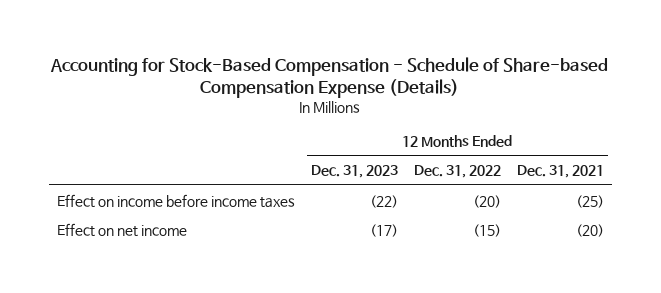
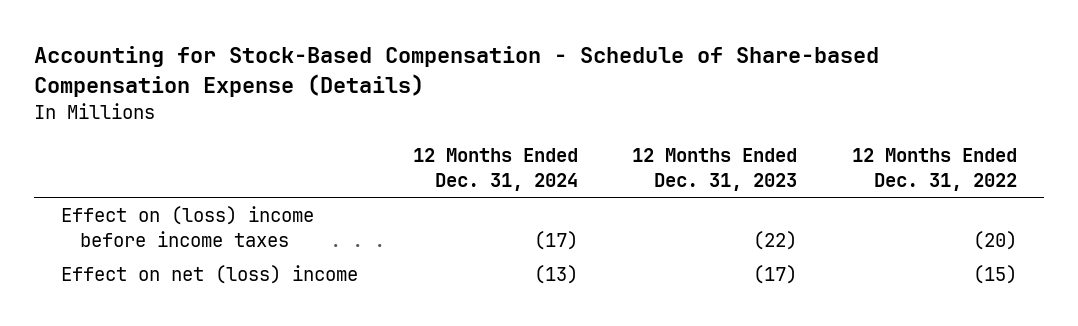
[516,165,604,179] Dec. 31, 2021 -> none
none -> [412,148,578,191] 12 Months Ended Dec. 31, 2024
[57,193,296,208] Effect on income before income taxes -> [61,206,315,247] Effect on (loss) income before income taxes
[57,222,188,237] Effect on net income -> [61,265,359,285] Effect on net (loss) income

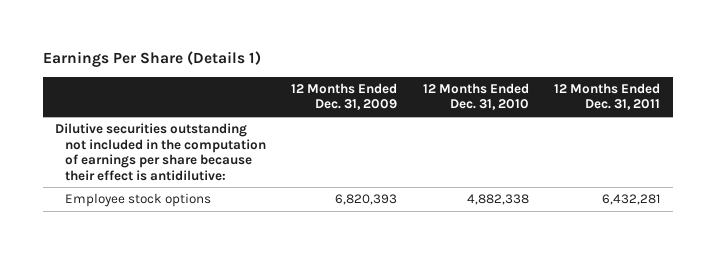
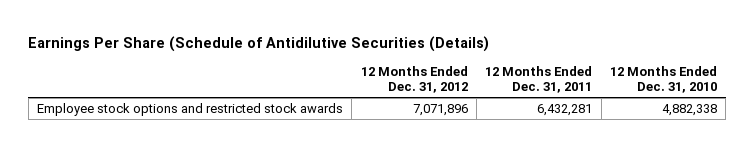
[42,51,261,68] Earnings Per Share (Details 1) -> [28,36,490,53] Earnings Per Share (Schedule of Antidilutive Securities (Details)
[291,82,398,111] 12 Months Ended Dec. 31, 2009 -> none
none -> [360,66,468,94] 12 Months Ended Dec. 31, 2012
[55,123,267,181] Dilutive securities outstanding not included in the computation of earnings per share because their effect is antidilutive: -> none
[65,193,212,208] Employee stock options -> [37,103,344,117] Employee stock options and restricted stock awards

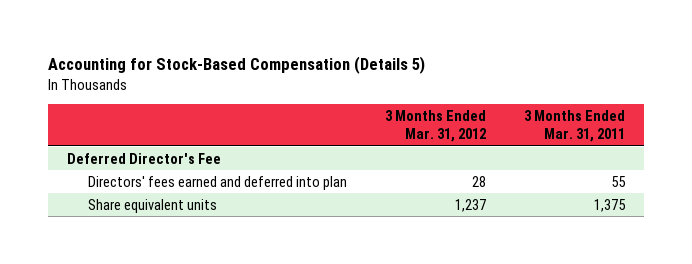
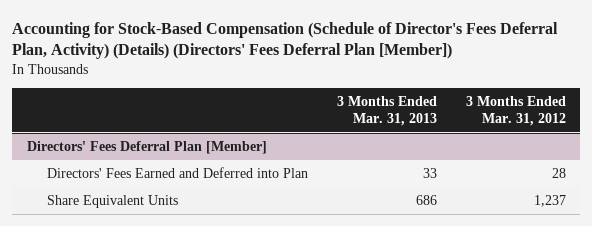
[47,56,425,75] Accounting for Stock-Based Compensation (Details 5) -> [12,21,559,60] Accounting for Stock-Based Compensation (Schedule of Director's Fees Deferral Plan, Activity) (Details) (Directors' Fees Deferral Plan [Member])
[523,110,625,143] 3 Months Ended Mar. 31, 2011 -> none
none -> [336,95,437,126] 3 Months Ended Mar. 31, 2013
[66,152,221,164] Deferred Director's Fee -> none
none -> [26,141,267,155] Directors' Fees Deferral Plan [Member]
[88,175,348,190] Directors' fees earned and deferred into plan -> [46,167,308,179] Directors' Fees Earned and Deferred into Plan
[88,198,218,213] Share equivalent units -> [46,195,178,209] Share Equivalent Units

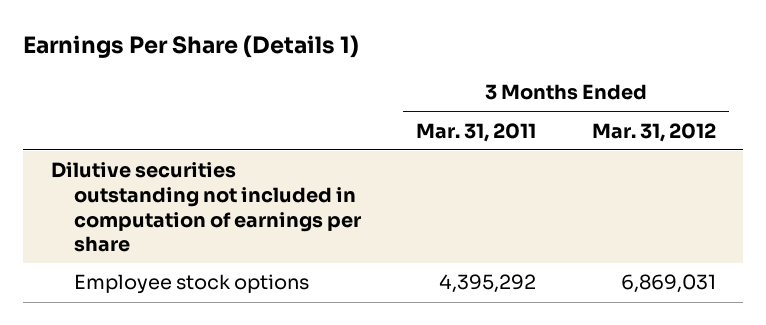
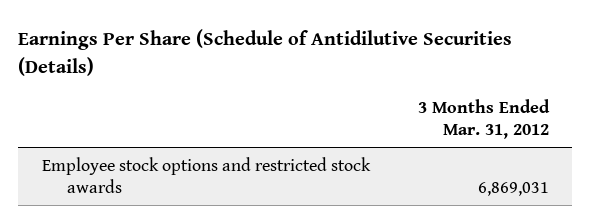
[22,35,359,59] Earnings Per Share (Details 1) -> [18,29,513,76] Earnings Per Share (Schedule of Antidilutive Securities (Details)
[416,122,537,142] Mar. 31, 2011 -> none
[50,162,362,253] Dilutive securities outstanding not included in computation of earnings per share -> none
[74,274,310,295] Employee stock options -> [42,156,372,194] Employee stock options and restricted stock awards

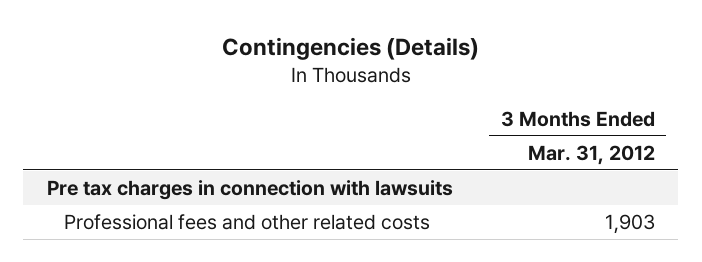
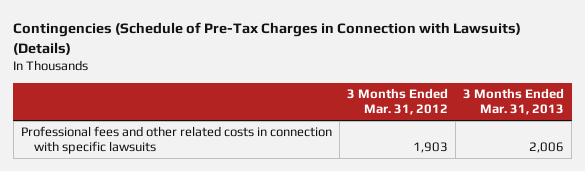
[221,36,479,60] Contingencies (Details) -> [13,22,522,55] Contingencies (Schedule of Pre-Tax Charges in Connection with Lawsuits) (Details)
none -> [463,88,565,116] 3 Months Ended Mar. 31, 2013
[47,180,454,201] Pre tax charges in connection with lawsuits -> none
[64,214,431,231] Professional fees and other related costs -> [20,126,332,155] Professional fees and other related costs in connection with specific lawsuits

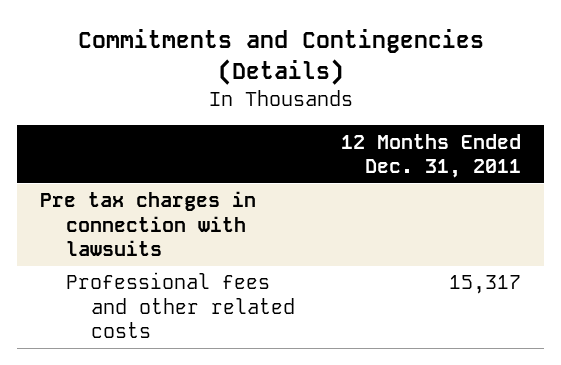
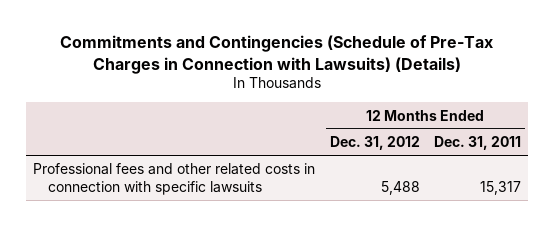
[77,29,484,85] Commitments and Contingencies (Details) -> [60,34,494,74] Commitments and Contingencies (Schedule of Pre-Tax Charges in Connection with Lawsuits) (Details)
none -> [329,136,420,151] Dec. 31, 2012
[40,191,257,257] Pre tax charges in connection with lawsuits -> none
[65,272,296,339] Professional fees and other related costs -> [33,163,316,196] Professional fees and other related costs in connection with specific lawsuits

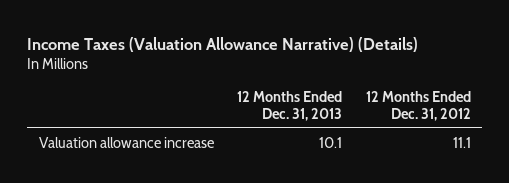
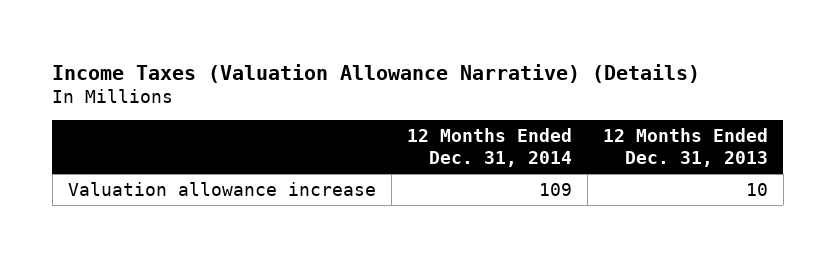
[365,91,471,122] 12 Months Ended Dec. 31, 2012 -> none
none -> [406,128,572,167] 12 Months Ended Dec. 31, 2014
[319,136,343,148] 10.1 -> [745,183,768,197] 10

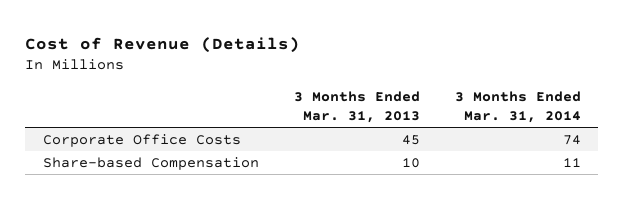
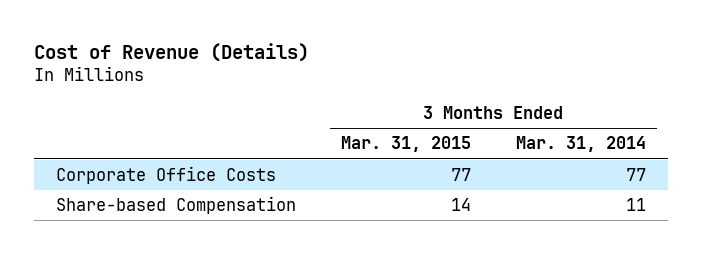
[293,90,420,123] 3 Months Ended Mar. 31, 2013 -> none
none -> [340,136,471,153] Mar. 31, 2015
[562,135,581,146] 74 -> [625,168,646,182] 77

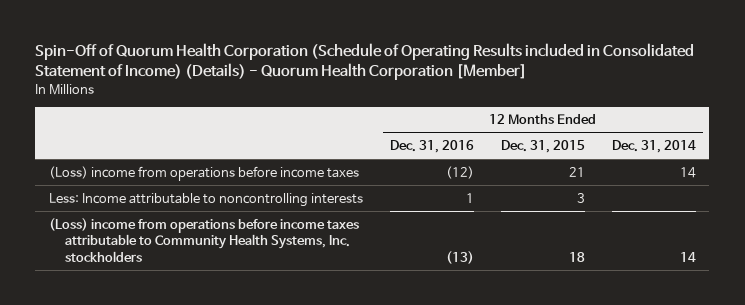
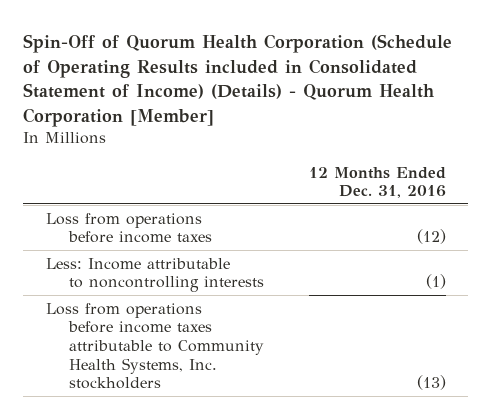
[500,140,585,154] Dec. 31, 2015 -> none
[611,140,696,154] Dec. 31, 2014 -> none
[48,165,359,181] (Loss) income from operations before income taxes -> [45,212,213,244] Loss from operations before income taxes
[465,192,474,203] 1 -> [425,274,446,290] (1)
[48,217,359,262] (Loss) income from operations before income taxes attributable to Community Health Systems, Inc. stockholders -> [45,302,265,390] Loss from operations before income taxes attributable to Community Health Systems, Inc. stockholders

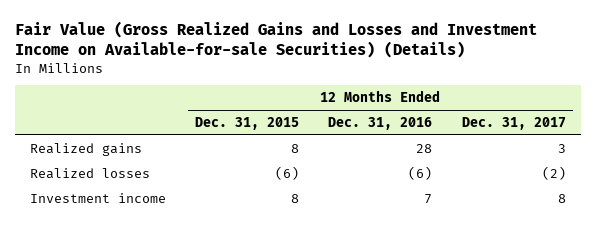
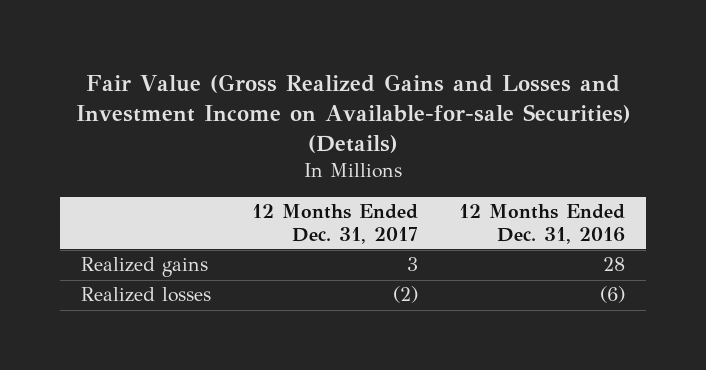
[195,117,300,131] Dec. 31, 2015 -> none
[29,192,166,203] Investment income -> none

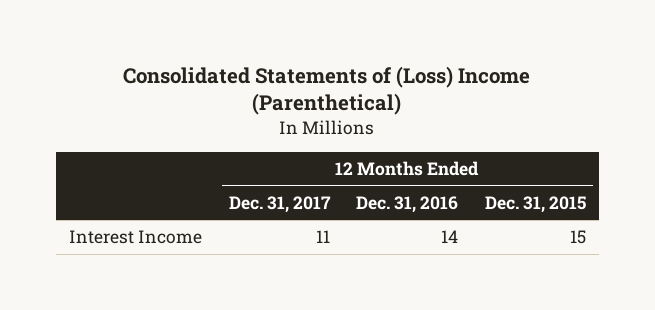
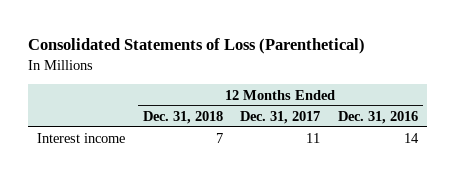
[123,65,531,116] Consolidated Statements of (Loss) Income (Parenthetical) -> [27,38,365,55] Consolidated Statements of Loss (Parenthetical)
[485,195,587,213] Dec. 31, 2015 -> none
none -> [142,110,223,124] Dec. 31, 2018
[68,230,202,245] Interest Income -> [36,133,125,144] Interest income

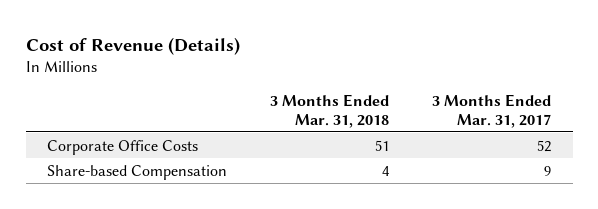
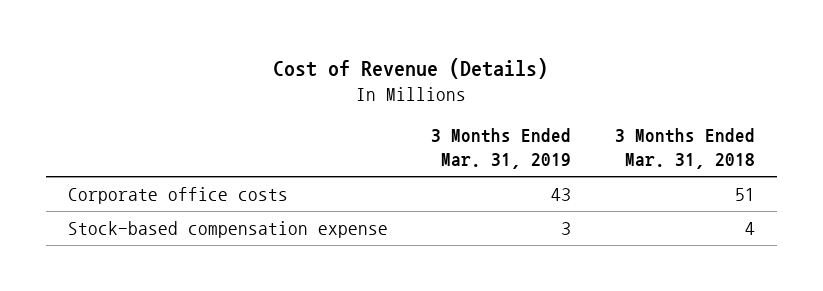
[432,94,552,128] 3 Months Ended Mar. 31, 2017 -> none
none -> [431,128,572,169] 3 Months Ended Mar. 31, 2019
[47,139,199,155] Corporate Office Costs -> [67,187,288,205] Corporate office costs
[47,164,228,180] Share-based Compensation -> [67,221,388,239] Stock-based compensation expense

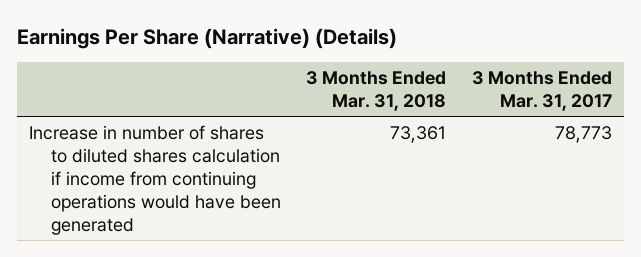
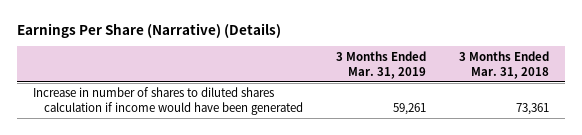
[471,71,612,112] 3 Months Ended Mar. 31, 2017 -> none
none -> [335,50,426,79] 3 Months Ended Mar. 31, 2019
[29,124,282,236] Increase in number of shares to diluted shares calculation if income from continuing operations would have been generated -> [33,87,303,116] Increase in number of shares to diluted shares calculation if income would have been generated

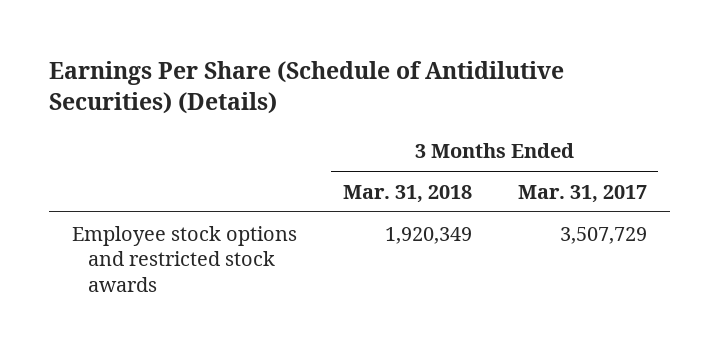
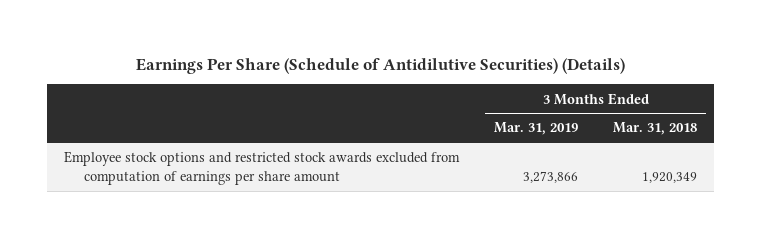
[517,184,647,203] Mar. 31, 2017 -> none
none -> [494,122,579,136] Mar. 31, 2019
[71,225,297,292] Employee stock options and restricted stock awards -> [64,151,461,185] Employee stock options and restricted stock awards excluded from computation of earnings per share amount

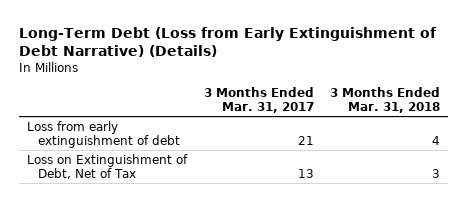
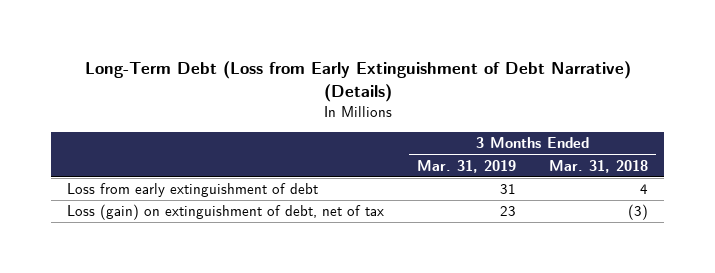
[203,87,314,114] 3 Months Ended Mar. 31, 2017 -> none
none -> [417,159,517,173] Mar. 31, 2019
[27,153,189,179] Loss on Extinguishment of Debt, Net of Tax -> [67,204,385,221] Loss (gain) on extinguishment of debt, net of tax
[431,168,440,178] 3 -> [628,204,649,221] (3)

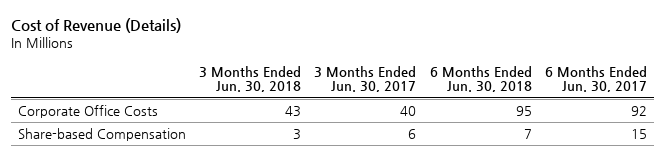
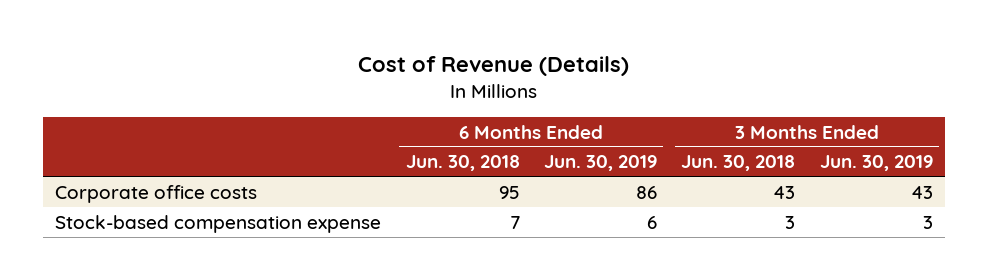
[314,65,417,93] 3 Months Ended Jun. 30, 2017 -> none
[545,65,648,93] 6 Months Ended Jun. 30, 2017 -> none
none -> [544,155,658,172] Jun. 30, 2019
none -> [819,155,933,172] Jun. 30, 2019
[17,104,158,118] Corporate Office Costs -> [55,184,258,203] Corporate office costs
[17,127,186,141] Share-based Compensation -> [55,214,382,233] Stock-based compensation expense

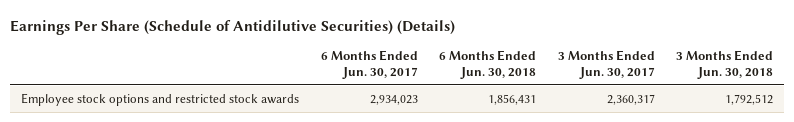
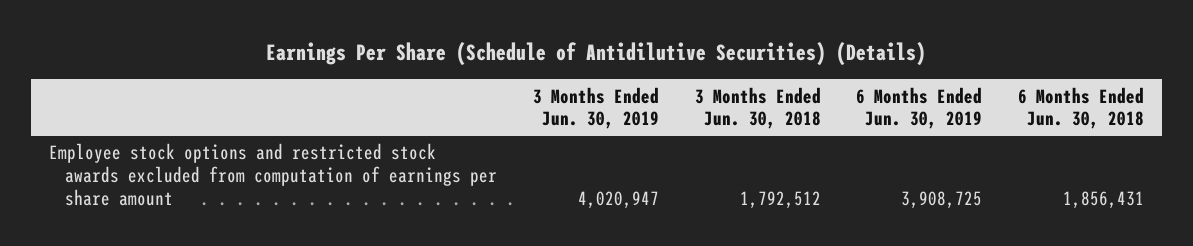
[320,50,418,80] 6 Months Ended Jun. 30, 2017 -> none
[557,50,655,80] 3 Months Ended Jun. 30, 2017 -> none
none -> [532,86,659,130] 3 Months Ended Jun. 30, 2019
none -> [856,86,983,130] 6 Months Ended Jun. 30, 2019
[21,92,300,106] Employee stock options and restricted stock awards -> [48,143,498,206] Employee stock options and restricted stock awards excluded from computation of earnings per share amount

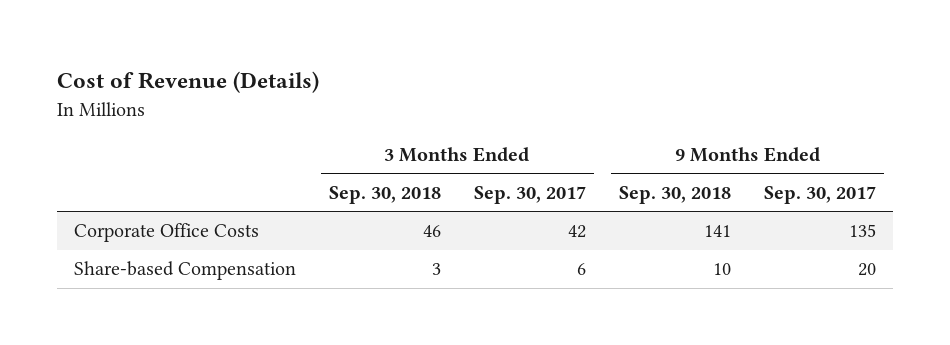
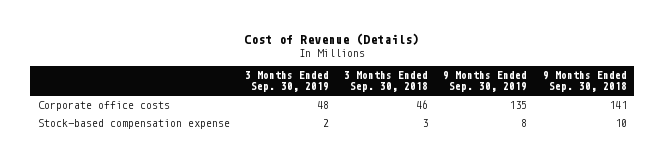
[473,185,586,204] Sep. 30, 2017 -> none
[764,185,877,204] Sep. 30, 2017 -> none
none -> [245,70,330,93] 3 Months Ended Sep. 30, 2019
none -> [443,70,528,93] 9 Months Ended Sep. 30, 2019
[73,223,259,243] Corporate Office Costs -> [37,101,170,112] Corporate office costs
[73,261,296,281] Share-based Compensation -> [37,119,230,130] Stock-based compensation expense

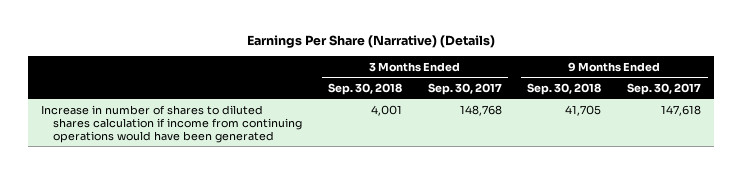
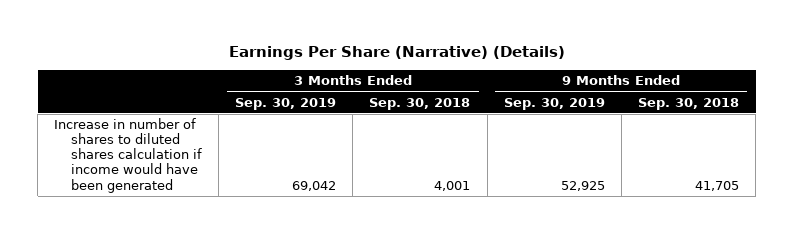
[427,82,502,95] Sep. 30, 2017 -> none
[627,82,702,95] Sep. 30, 2017 -> none
none -> [235,97,337,110] Sep. 30, 2019
none -> [503,97,605,110] Sep. 30, 2019
[41,104,303,143] Increase in number of shares to diluted shares calculation if income from continuing operations would have been generated -> [54,118,202,193] Increase in number of shares to diluted shares calculation if income would have been generated

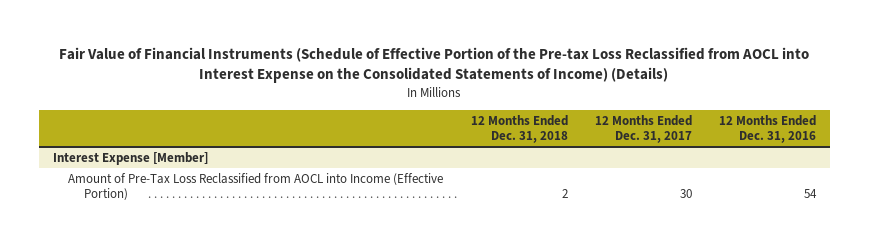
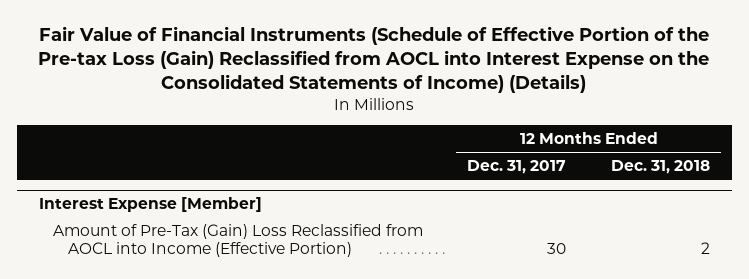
[59,47,810,84] Fair Value of Financial Instruments (Schedule of Effective Portion of the Pre-tax Loss Reclassified from AOCL into Interest Expense on the Consolidated Statements of Income) (Details) -> [38,25,710,93] Fair Value of Financial Instruments (Schedule of Effective Portion of the Pre-tax Loss (Gain) Reclassified from AOCL into Interest Expense on the Consolidated Statements of Income) (Details)
[718,114,816,144] 12 Months Ended Dec. 31, 2016 -> none
[68,172,444,201] Amount of Pre-Tax Loss Reclassified from AOCL into Income (Effective Portion) -> [53,224,424,258] Amount of Pre-Tax (Gain) Loss Reclassified from AOCL into Income (Effective Portion)

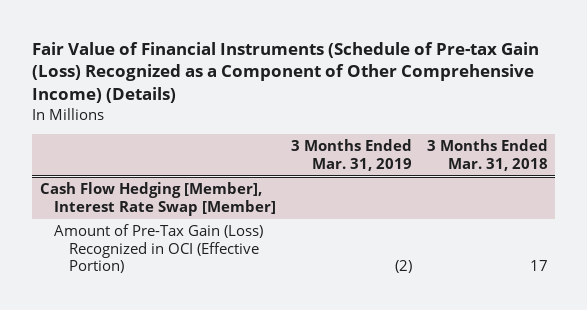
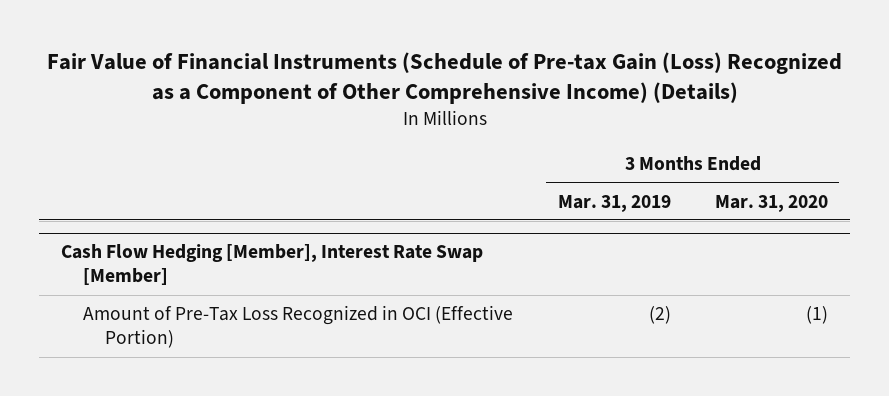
[426,139,548,171] 3 Months Ended Mar. 31, 2018 -> none
none -> [715,194,829,212] Mar. 31, 2020
[54,224,264,274] Amount of Pre-Tax Gain (Loss) Recognized in OCI (Effective Portion) -> [83,305,514,349] Amount of Pre-Tax Loss Recognized in OCI (Effective Portion)

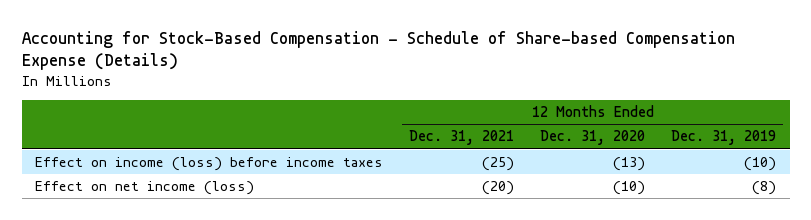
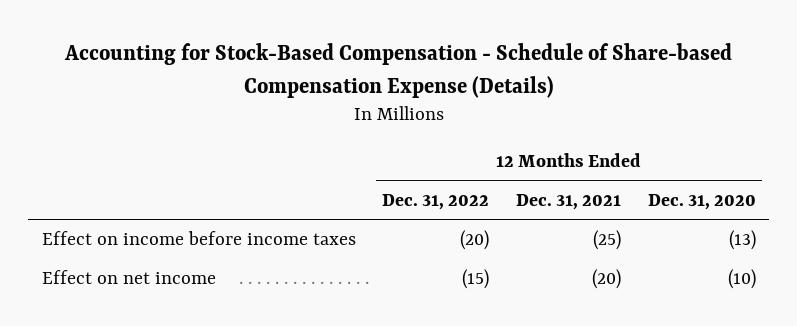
[671,130,777,146] Dec. 31, 2019 -> none
none -> [382,193,490,210] Dec. 31, 2022
[34,157,383,172] Effect on income (loss) before income taxes -> [41,231,356,246] Effect on income before income taxes
[34,181,254,196] Effect on net income (loss) -> [41,270,216,285] Effect on net income

